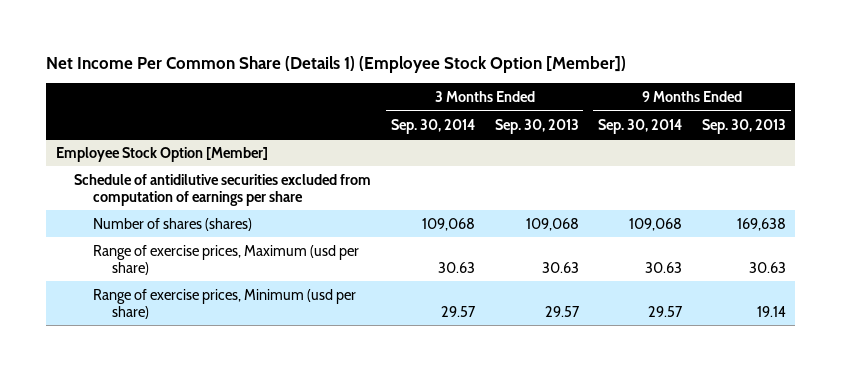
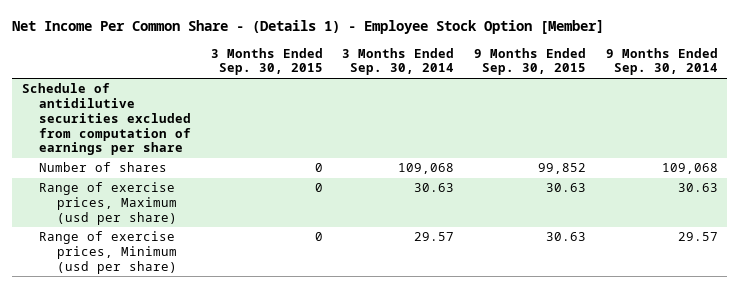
[45,55,626,73] Net Income Per Common Share (Details 1) (Employee Stock Option [Member]) -> [11,19,604,34] Net Income Per Common Share - (Details 1) - Employee Stock Option [Member]
[494,118,579,134] Sep. 30, 2013 -> none
[701,118,786,134] Sep. 30, 2013 -> none
none -> [210,47,323,76] 3 Months Ended Sep. 30, 2015
none -> [473,47,586,76] 9 Months Ended Sep. 30, 2015
[55,146,268,162] Employee Stock Option [Member] -> none
[93,217,253,231] Number of shares (shares) -> [39,162,168,173] Number of shares

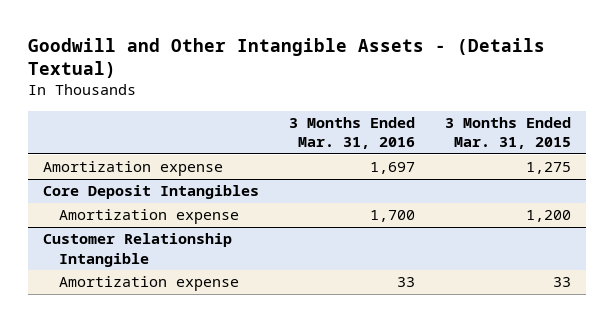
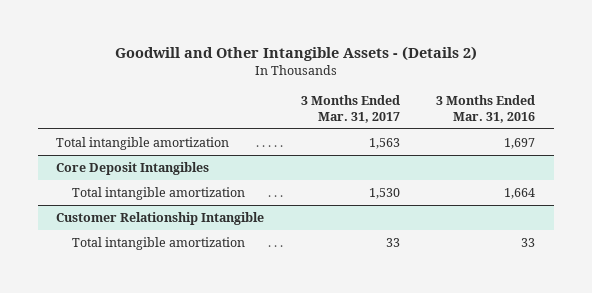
[28,37,546,79] Goodwill and Other Intangible Assets - (Details Textual) -> [114,45,477,61] Goodwill and Other Intangible Assets - (Details 2)
[445,116,572,150] 3 Months Ended Mar. 31, 2015 -> none
none -> [300,94,400,123] 3 Months Ended Mar. 31, 2017
[43,161,224,177] Amortization expense -> [56,137,230,151] Total intangible amortization
[59,209,240,225] Amortization expense -> [71,187,245,201] Total intangible amortization
[370,210,416,223] 1,700 -> [504,188,536,200] 1,664
[59,276,240,292] Amortization expense -> [71,237,245,251] Total intangible amortization

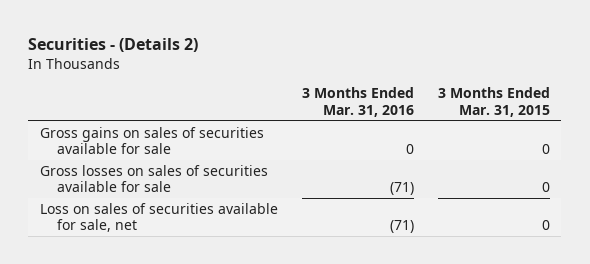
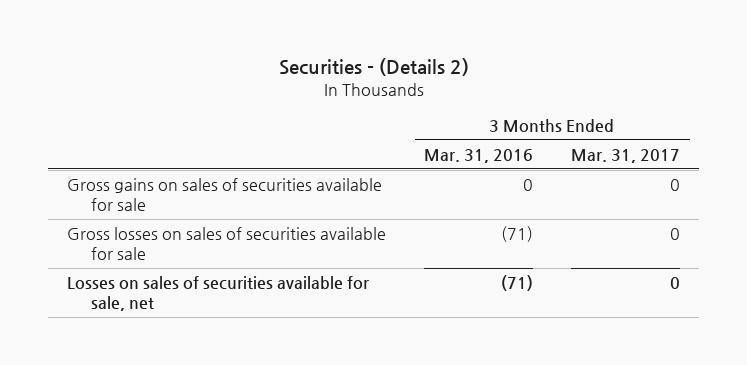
[437,87,550,117] 3 Months Ended Mar. 31, 2015 -> none
none -> [571,148,681,163] Mar. 31, 2017
[40,202,279,233] Loss on sales of securities available for sale, net -> [67,275,370,312] Losses on sales of securities available for sale, net

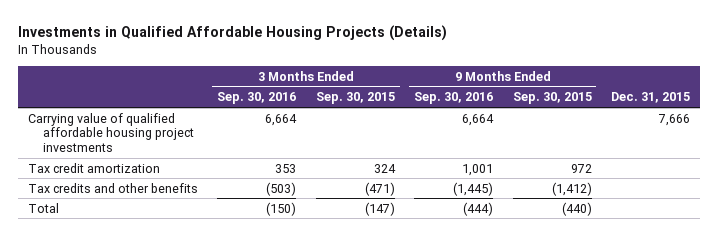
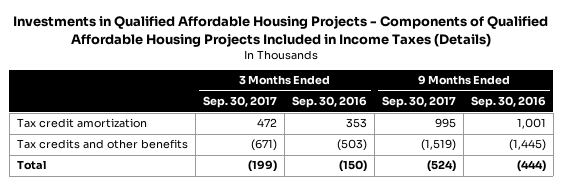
[18,25,448,42] Investments in Qualified Affordable Housing Projects (Details) -> [13,15,549,47] Investments in Qualified Affordable Housing Projects - Components of Qualified Affordable Housing Projects Included in Income Taxes (Details)
[315,92,395,105] Sep. 30, 2015 -> none
[512,92,592,105] Sep. 30, 2015 -> none
[610,92,690,104] Dec. 31, 2015 -> none
none -> [202,96,277,109] Sep. 30, 2017
none -> [381,96,456,109] Sep. 30, 2017
[27,112,194,152] Carrying value of qualified affordable housing project investments -> none

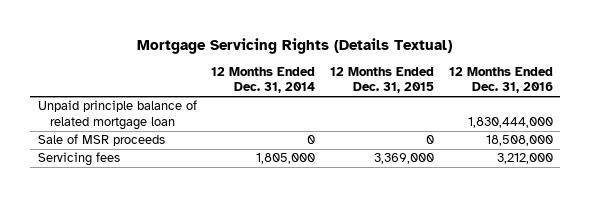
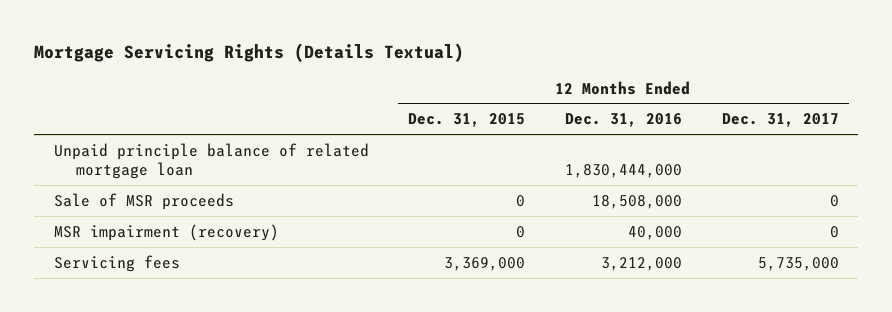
[211,67,316,94] 12 Months Ended Dec. 31, 2014 -> none
none -> [721,113,839,128] Dec. 31, 2017
none -> [53,223,279,241] MSR impairment (recovery)

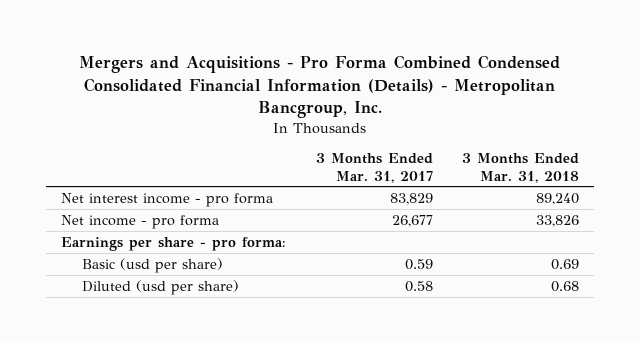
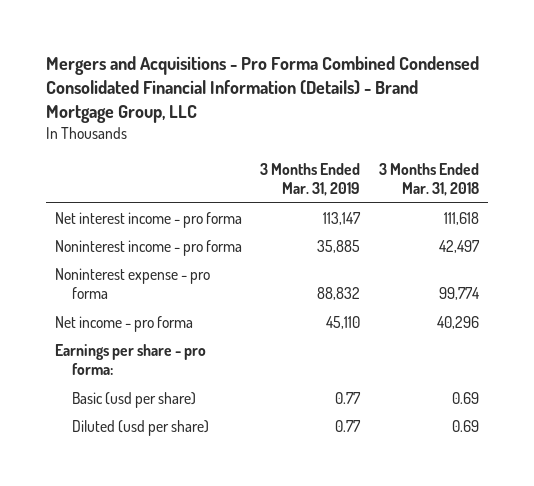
[79,55,561,119] Mergers and Acquisitions - Pro Forma Combined Condensed Consolidated Financial Information (Details) - Metropolitan Bancgroup, Inc. -> [45,55,479,124] Mergers and Acquisitions - Pro Forma Combined Condensed Consolidated Financial Information (Details) - Brand Mortgage Group, LLC
[315,152,433,183] 3 Months Ended Mar. 31, 2017 -> none
none -> [260,162,361,197] 3 Months Ended Mar. 31, 2019
[536,192,580,205] 89,240 -> [443,211,479,225] 111,618
none -> [54,239,242,256] Noninterest income - pro forma
none -> [54,267,210,300] Noninterest expense - pro forma
[536,214,580,227] 33,826 -> [436,315,479,329] 40,296
[551,280,580,292] 0.68 -> [451,419,479,432] 0.69

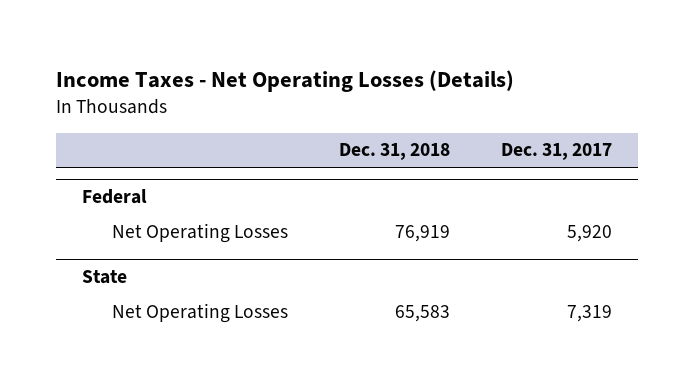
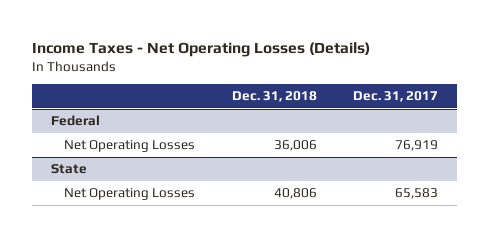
[395,224,451,242] 76,919 -> [273,140,317,152] 36,006
[567,224,613,242] 5,920 -> [395,140,439,152] 76,919
[395,304,451,322] 65,583 -> [273,188,317,200] 40,806
[567,304,613,322] 7,319 -> [395,188,439,200] 65,583

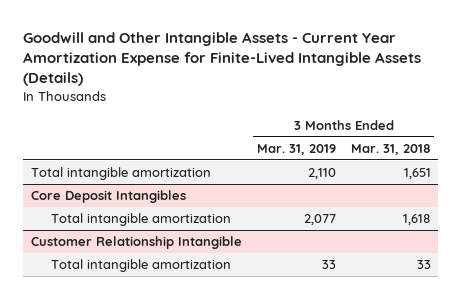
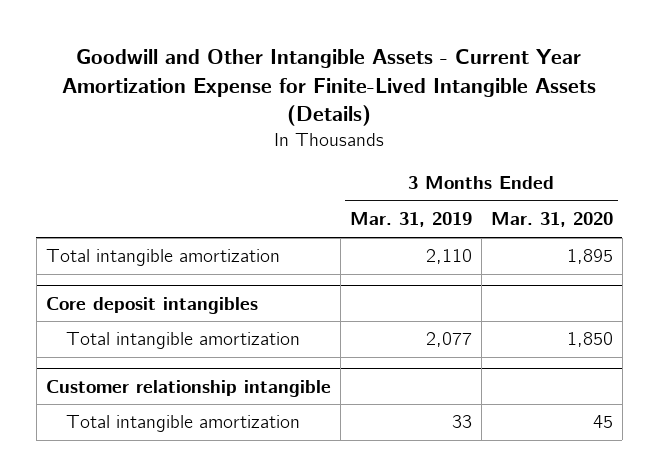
[350,143,431,155] Mar. 31, 2018 -> none
none -> [490,212,613,228] Mar. 31, 2020
[30,190,186,204] Core Deposit Intangibles -> [45,296,258,314] Core deposit intangibles
[30,236,242,250] Customer Relationship Intangible -> [45,379,331,397] Customer relationship intangible

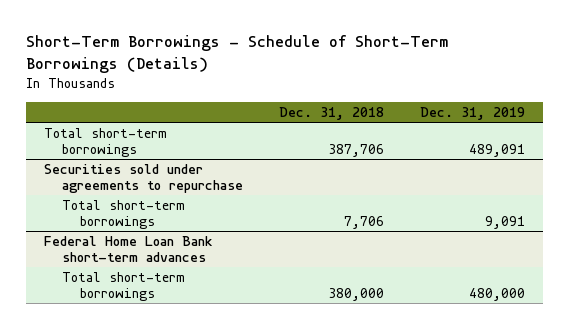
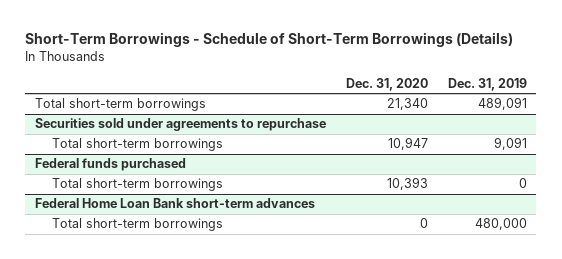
[279,106,385,120] Dec. 31, 2018 -> none
none -> [345,77,428,91] Dec. 31, 2020
none -> [35,158,187,172] Federal funds purchased
none -> [51,178,223,192] Total short-term borrowings

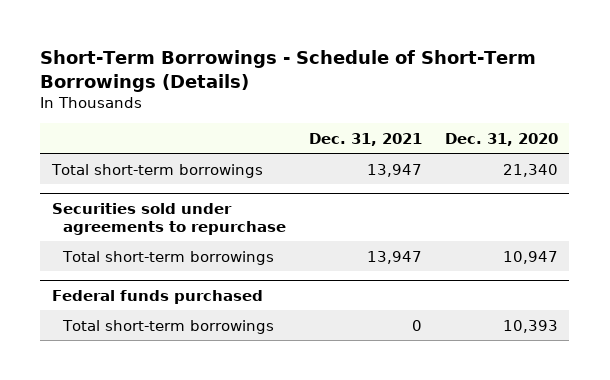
[447,77,527,91] Dec. 31, 2019 -> none
none -> [308,132,422,146] Dec. 31, 2021
[35,198,316,209] Federal Home Loan Bank short-term advances -> none
[51,218,223,232] Total short-term borrowings -> none

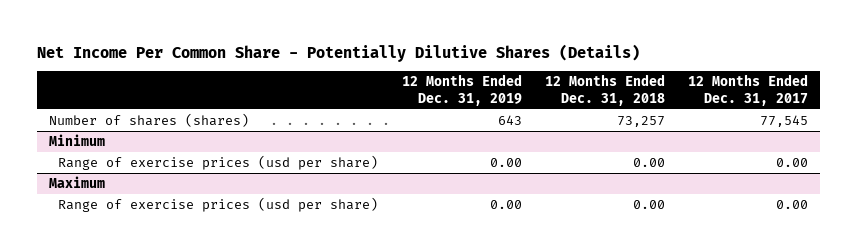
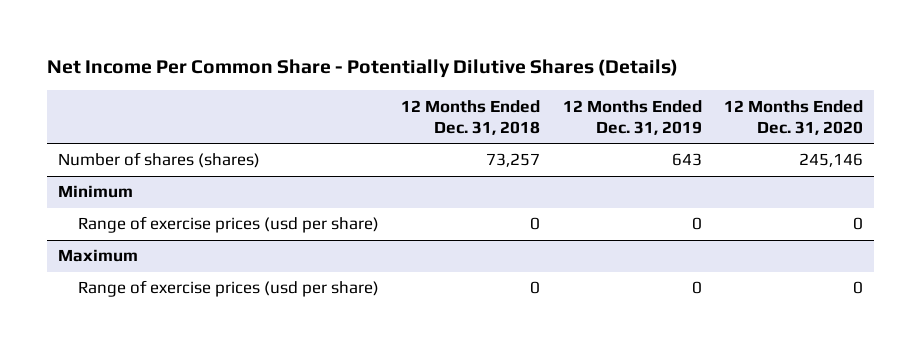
[688,73,809,106] 12 Months Ended Dec. 31, 2017 -> none
none -> [723,99,863,135] 12 Months Ended Dec. 31, 2020
[489,158,522,168] 0.00 -> [691,217,702,231] 0
[632,158,665,168] 0.00 -> [530,217,541,231] 0
[489,200,522,210] 0.00 -> [691,281,702,295] 0
[632,200,665,210] 0.00 -> [530,281,541,295] 0

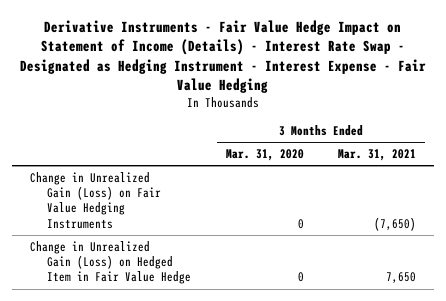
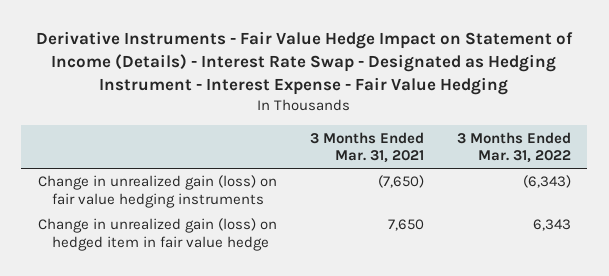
[225,149,304,162] Mar. 31, 2020 -> none
none -> [456,131,571,164] 3 Months Ended Mar. 31, 2022
[29,171,161,229] Change in Unrealized Gain (Loss) on Fair Value Hedging Instruments -> [37,175,277,209] Change in unrealized gain (loss) on fair value hedging instruments
[29,240,191,285] Change in Unrealized Gain (Loss) on Hedged Item in Fair Value Hedge -> [37,218,277,252] Change in unrealized gain (loss) on hedged item in fair value hedge

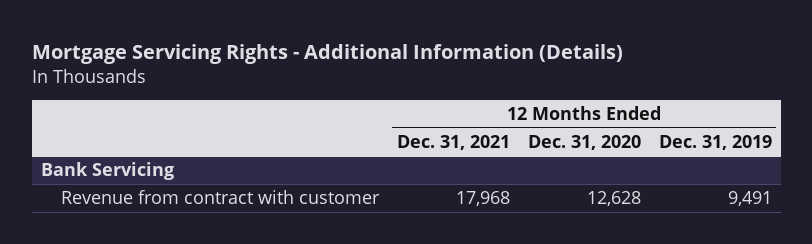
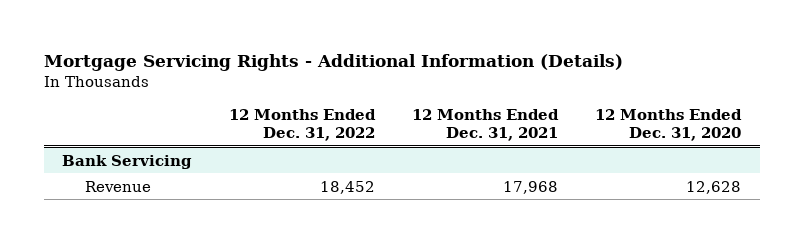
[658,134,772,150] Dec. 31, 2019 -> none
none -> [228,109,376,142] 12 Months Ended Dec. 31, 2022
[60,190,380,205] Revenue from contract with customer -> [85,180,152,192] Revenue

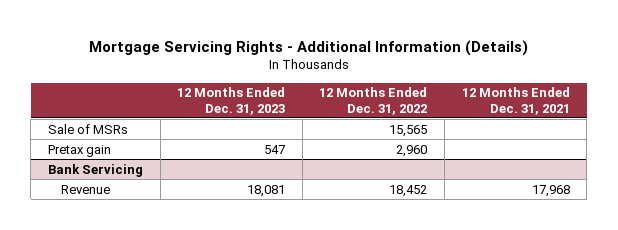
[595,109,743,142] 12 Months Ended Dec. 31, 2020 -> none
none -> [177,87,286,115] 12 Months Ended Dec. 31, 2023
none -> [48,123,129,134] Sale of MSRs
none -> [48,144,112,157] Pretax gain

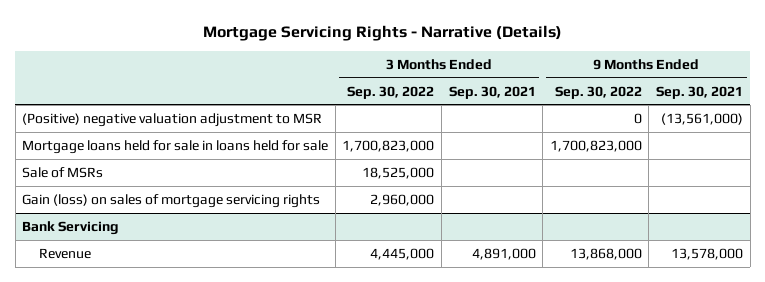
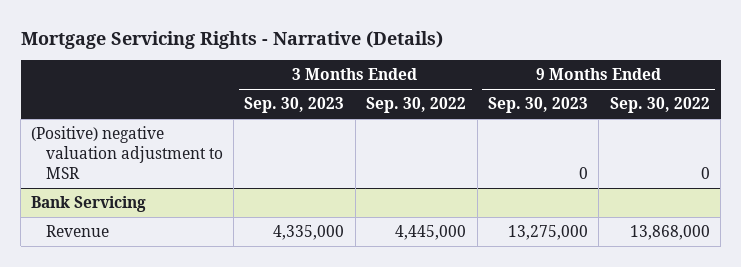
[448,85,536,99] Sep. 30, 2021 -> none
[656,85,744,99] Sep. 30, 2021 -> none
none -> [244,97,345,114] Sep. 30, 2023
none -> [487,97,588,114] Sep. 30, 2023
[22,139,329,154] Mortgage loans held for sale in loans held for sale -> none
[22,166,104,178] Sale of MSRs -> none
[22,193,321,208] Gain (loss) on sales of mortgage servicing rights -> none

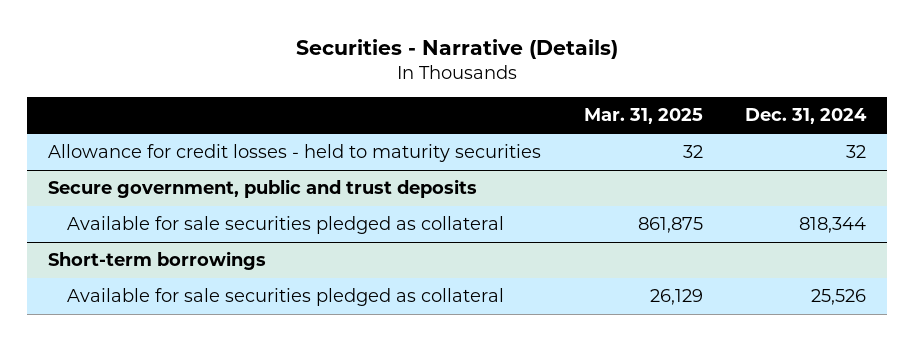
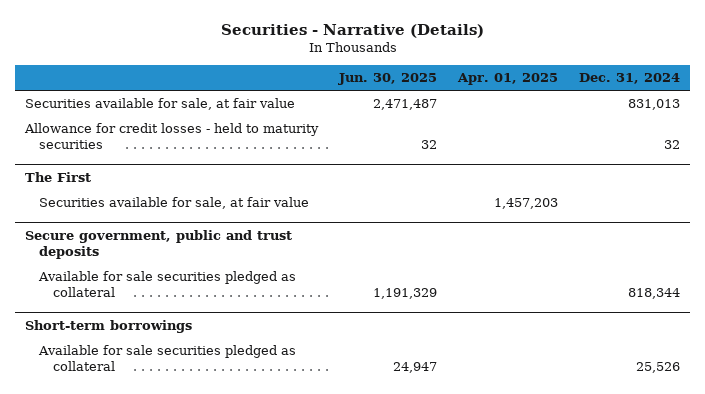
[583,108,703,125] Mar. 31, 2025 -> none
none -> [338,73,438,86] Jun. 30, 2025
none -> [457,73,559,86] Apr. 01, 2025
none -> [25,98,296,111] Securities available for sale, at fair value
none -> [25,172,92,183] The First
none -> [39,197,310,210] Securities available for sale, at fair value

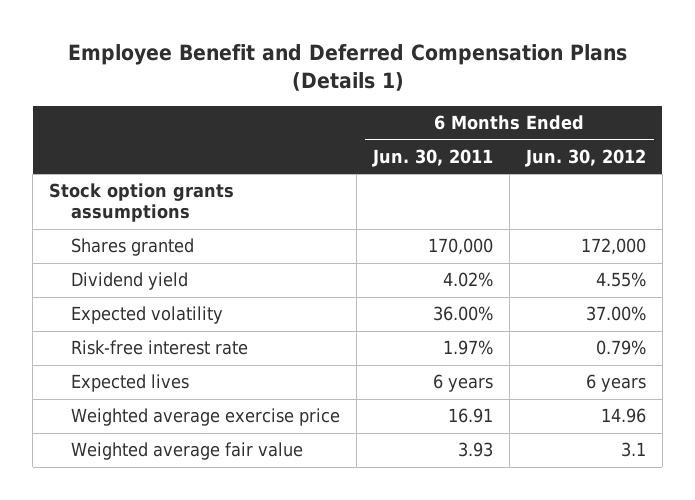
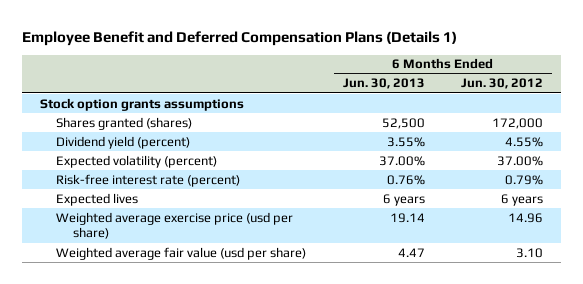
[371,148,493,167] Jun. 30, 2011 -> none
none -> [342,78,425,90] Jun. 30, 2013
[70,238,194,257] Shares granted -> [56,116,193,130] Shares granted (shares)
[70,272,188,291] Dividend yield -> [56,135,191,149] Dividend yield (percent)
[70,306,223,325] Expected volatility -> [56,154,218,168] Expected volatility (percent)
[70,340,248,356] Risk-free interest rate -> [56,173,241,187] Risk-free interest rate (percent)
[70,408,340,427] Weighted average exercise price -> [56,211,294,240] Weighted average exercise price (usd per share)
[70,442,303,461] Weighted average fair value -> [56,246,307,260] Weighted average fair value (usd per share)
[620,442,646,458] 3.1 -> [515,247,543,258] 3.10

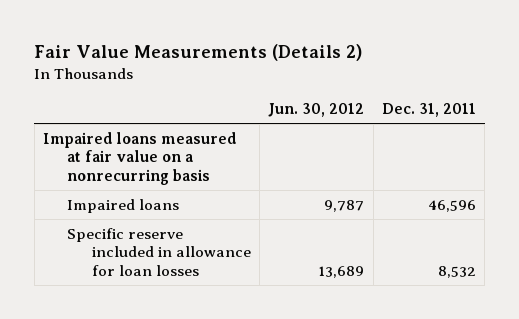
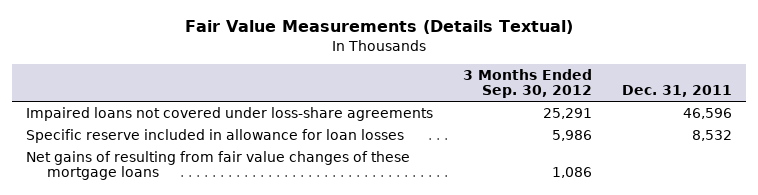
[34,44,363,62] Fair Value Measurements (Details 2) -> [185,20,574,35] Fair Value Measurements (Details Textual)
[268,103,365,118] Jun. 30, 2012 -> none
none -> [463,68,593,99] 3 Months Ended Sep. 30, 2012
[43,131,237,185] Impaired loans measured at fair value on a nonrecurring basis -> none
[67,198,180,213] Impaired loans -> [26,106,434,121] Impaired loans not covered under loss-share agreements
none -> [26,150,411,181] Net gains of resulting from fair value changes of these mortgage loans

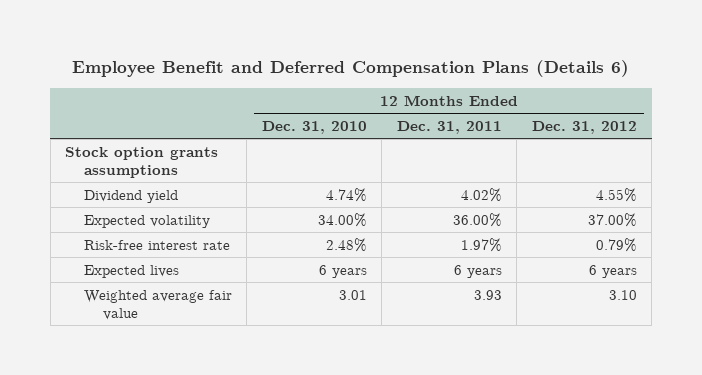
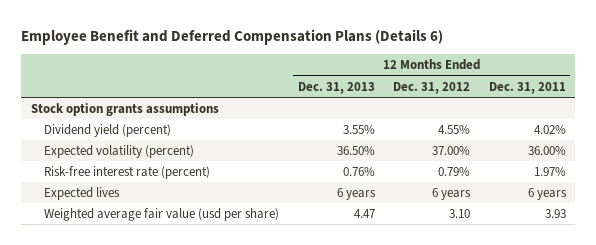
[261,120,367,134] Dec. 31, 2010 -> none
none -> [297,81,375,94] Dec. 31, 2013
[84,189,179,203] Dividend yield -> [44,123,172,137] Dividend yield (percent)
[84,214,211,228] Expected volatility -> [44,144,195,158] Expected volatility (percent)
[84,239,231,250] Risk-free interest rate -> [44,165,211,179] Risk-free interest rate (percent)
[84,289,233,320] Weighted average fair value -> [44,207,280,221] Weighted average fair value (usd per share)

